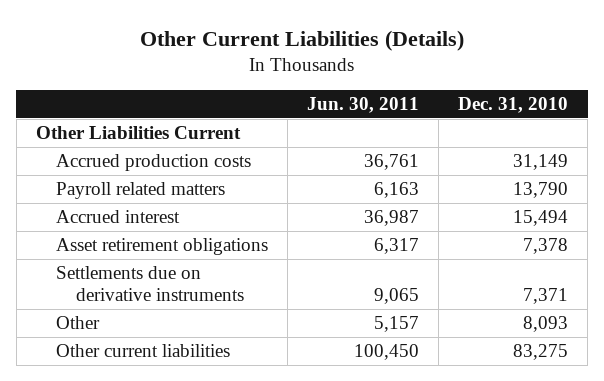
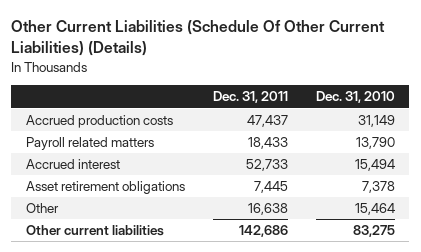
[139,29,464,51] Other Current Liabilities (Details) -> [11,20,386,57] Other Current Liabilities (Schedule Of Other Current Liabilities) (Details)
[307,97,420,114] Jun. 30, 2011 -> none
none -> [212,91,288,104] Dec. 31, 2011
[35,125,241,139] Other Liabilities Current -> none
[56,265,245,302] Settlements due on derivative instruments -> none
[523,315,569,332] 8,093 -> [355,203,396,216] 15,464

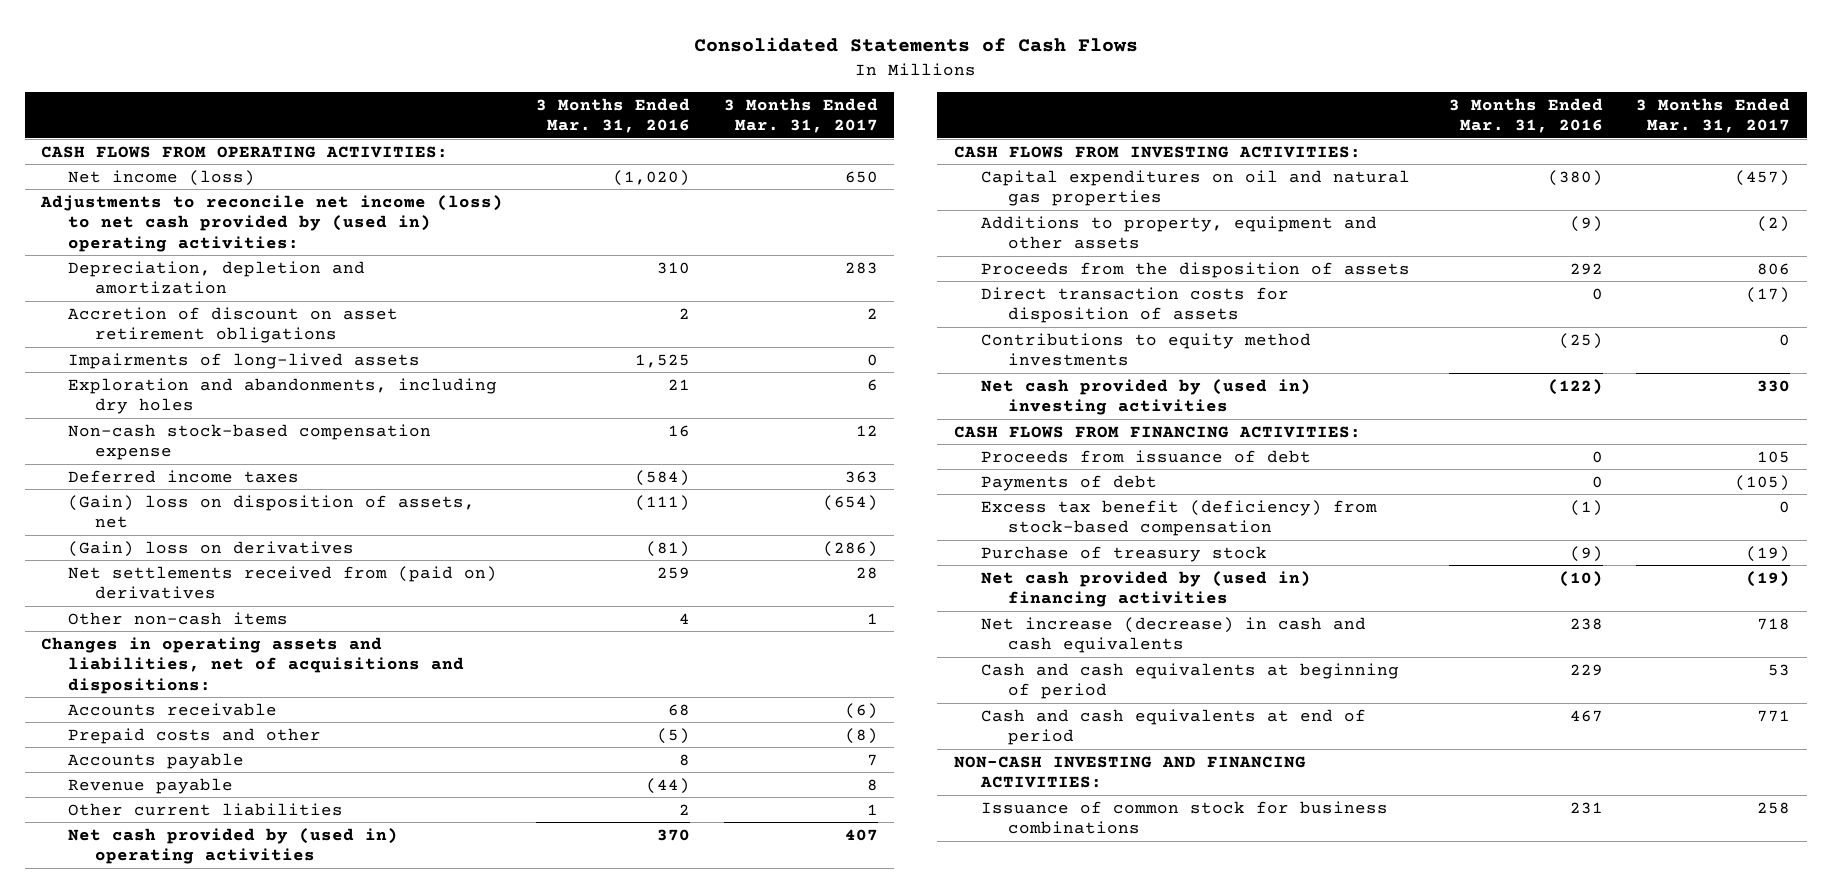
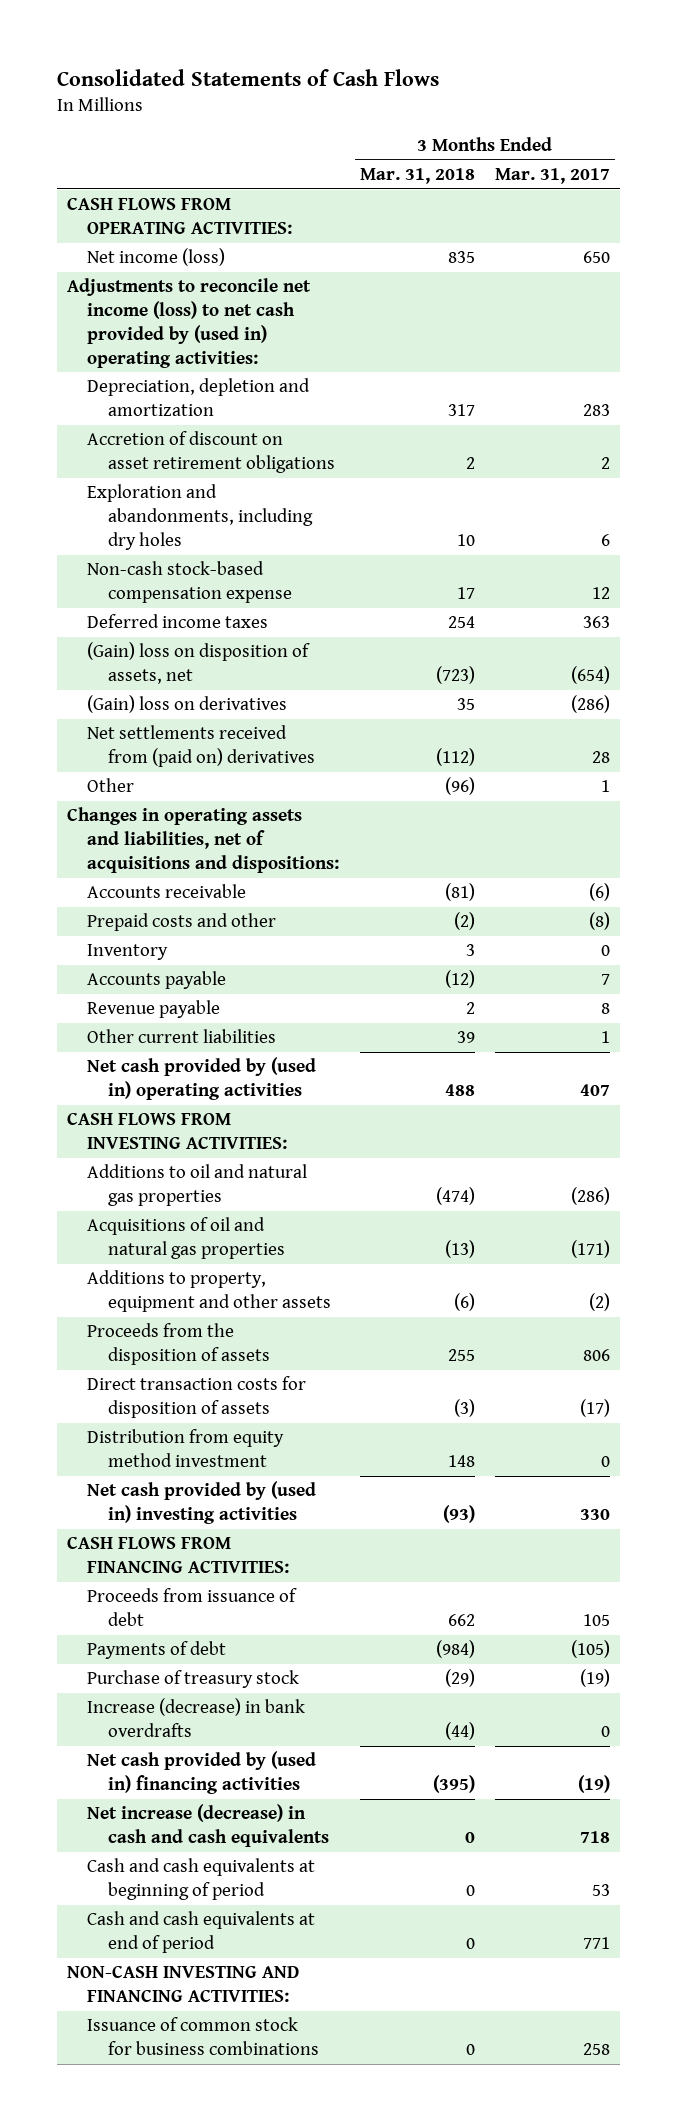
[536,97,691,134] 3 Months Ended Mar. 31, 2016 -> none
none -> [359,167,475,184] Mar. 31, 2018
[68,352,421,369] Impairments of long-lived assets -> none
[68,611,289,625] Other non-cash items -> [87,778,135,793] Other
none -> [87,944,169,961] Inventory
[981,169,1411,207] Capital expenditures on oil and natural gas properties -> [87,1164,308,1207] Additions to oil and natural gas properties
[1735,169,1791,186] (457) -> [570,1187,610,1206] (286)
none -> [87,1217,285,1260] Acquisitions of oil and natural gas properties
[981,332,1312,367] Contributions to equity method investments -> none
none -> [87,1429,285,1468] Distribution from equity method investment
[981,499,1378,537] Excess tax benefit (deficiency) from stock-based compensation -> none
none -> [87,1698,306,1738] Increase (decrease) in bank overdrafts

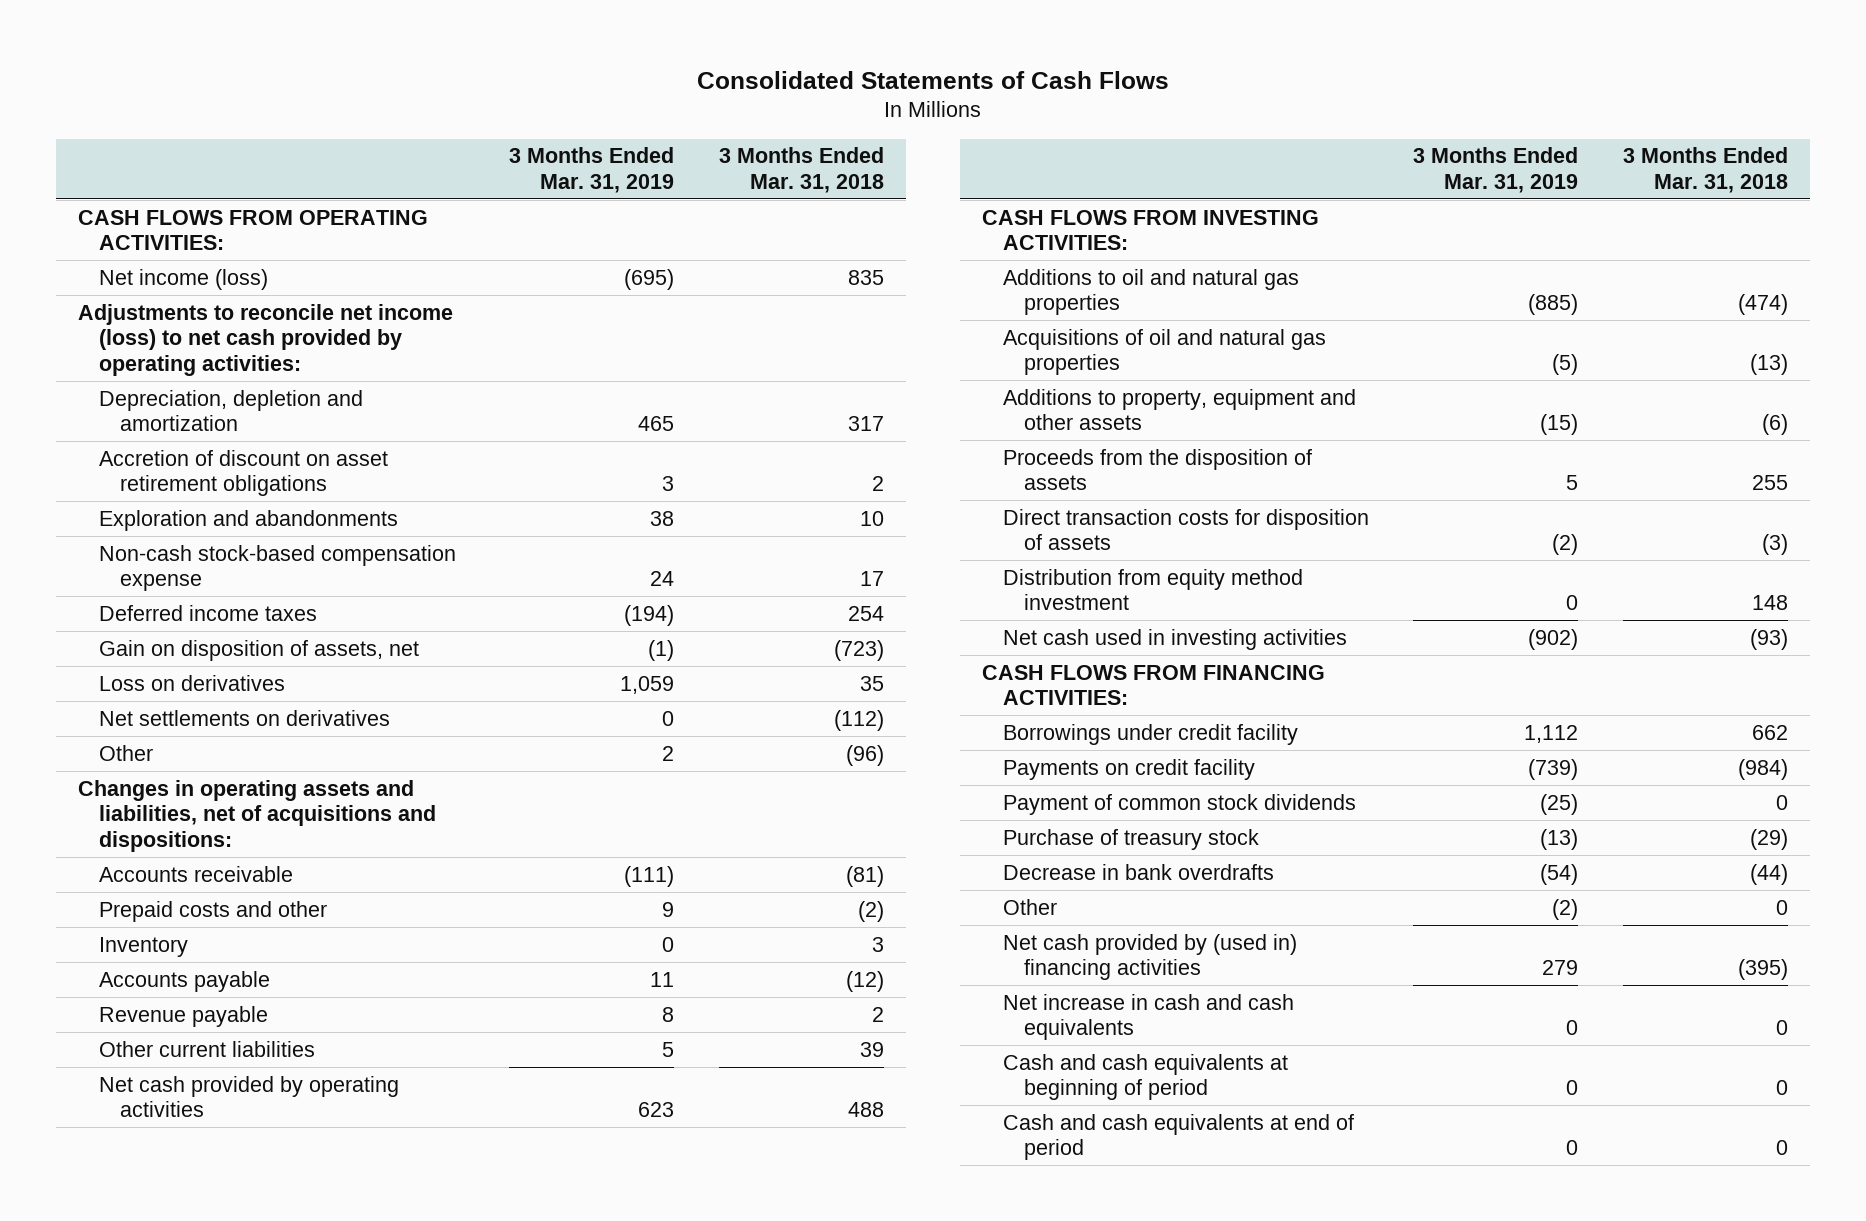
[494,167,610,184] Mar. 31, 2017 -> none
none -> [509,147,675,193] 3 Months Ended Mar. 31, 2019
[67,278,312,368] Adjustments to reconcile net income (loss) to net cash provided by (used in) operating activities: -> [77,303,453,376] Adjustments to reconcile net income (loss) to net cash provided by operating activities:
[87,484,313,550] Exploration and abandonments, including dry holes -> [98,509,398,531] Exploration and abandonments
[87,642,311,685] (Gain) loss on disposition of assets, net -> [98,639,419,661] Gain on disposition of assets, net
[87,695,288,714] (Gain) loss on derivatives -> [98,674,285,691] Loss on derivatives
[87,725,315,768] Net settlements received from (paid on) derivatives -> [98,709,390,726] Net settlements on derivatives
[87,1057,317,1101] Net cash provided by (used in) operating activities -> [98,1075,399,1118] Net cash provided by operating activities
[87,1481,317,1525] Net cash provided by (used in) investing activities -> [1002,628,1347,650] Net cash used in investing activities
[87,1588,298,1627] Proceeds from issuance of debt -> [1002,723,1298,745] Borrowings under credit facility
[87,1641,227,1660] Payments of debt -> [1002,758,1255,780] Payments on credit facility
none -> [1002,793,1356,815] Payment of common stock dividends
[87,1698,306,1738] Increase (decrease) in bank overdrafts -> [1002,863,1274,880] Decrease in bank overdrafts
none -> [1002,898,1057,915] Other
[87,1804,329,1848] Net increase (decrease) in cash and cash equivalents -> [1002,993,1294,1041] Net increase in cash and cash equivalents
[67,1965,300,2003] NON-CASH INVESTING AND FINANCING ACTIVITIES: -> none
[87,2017,319,2056] Issuance of common stock for business combinations -> none

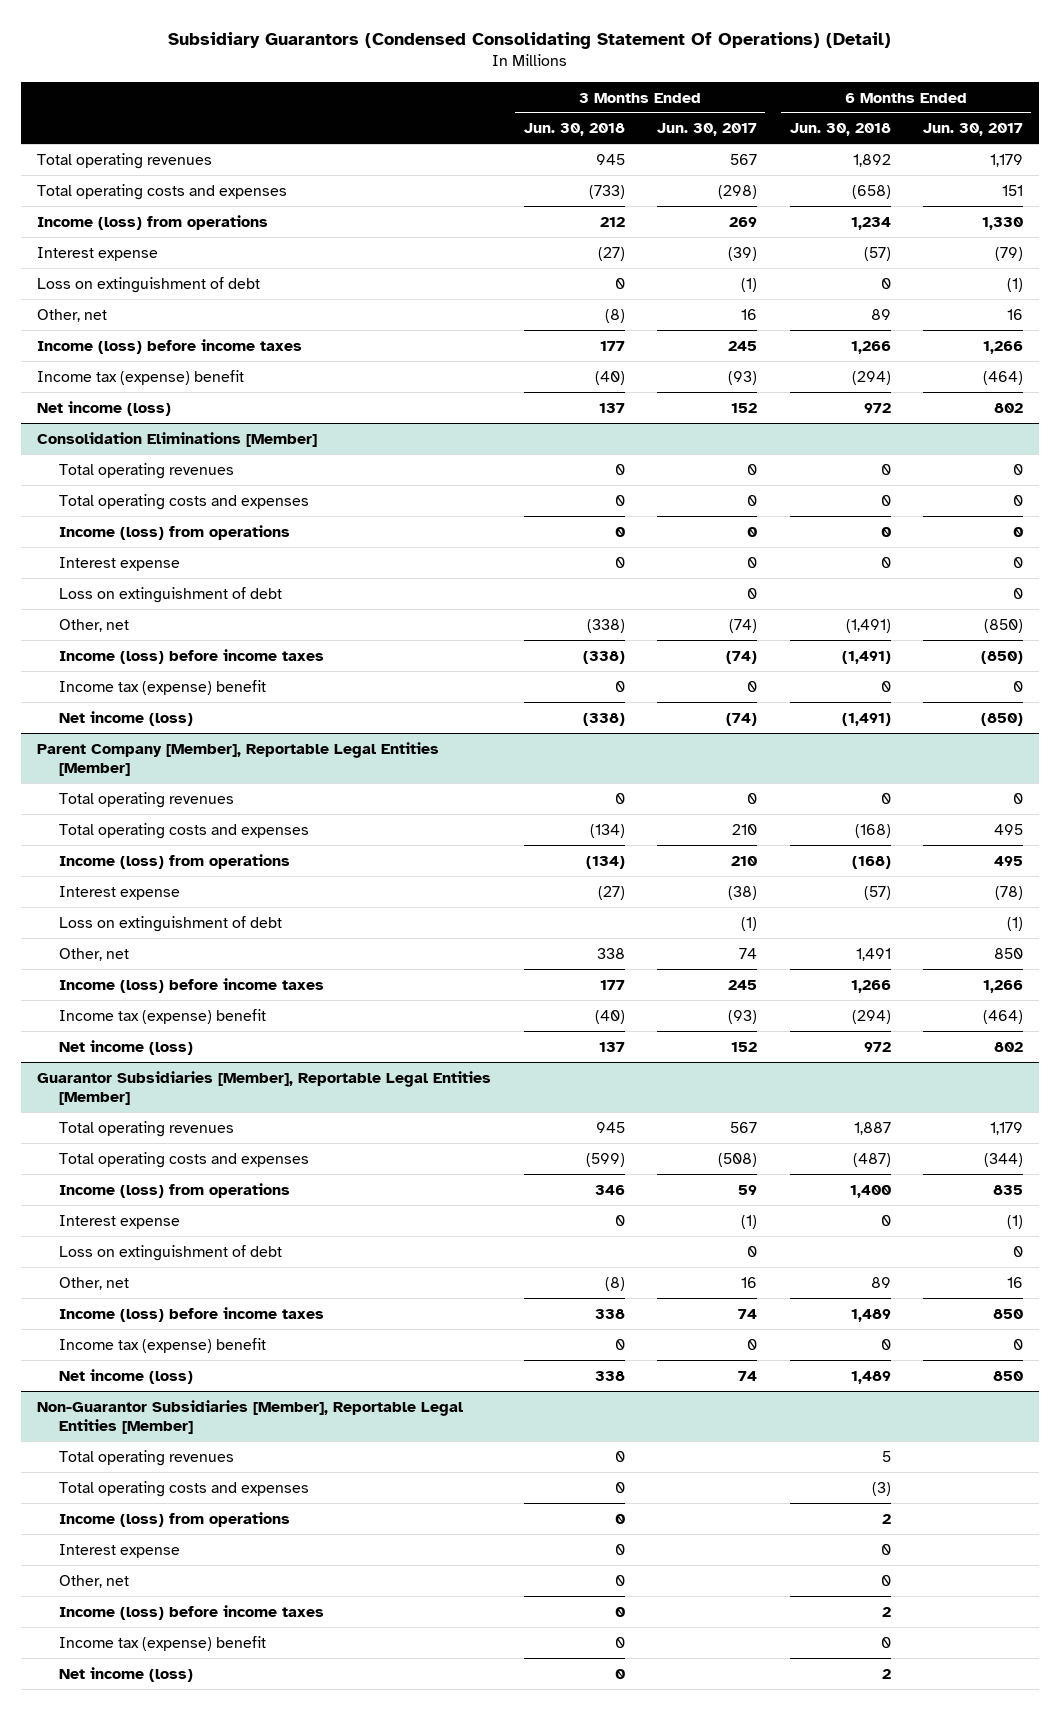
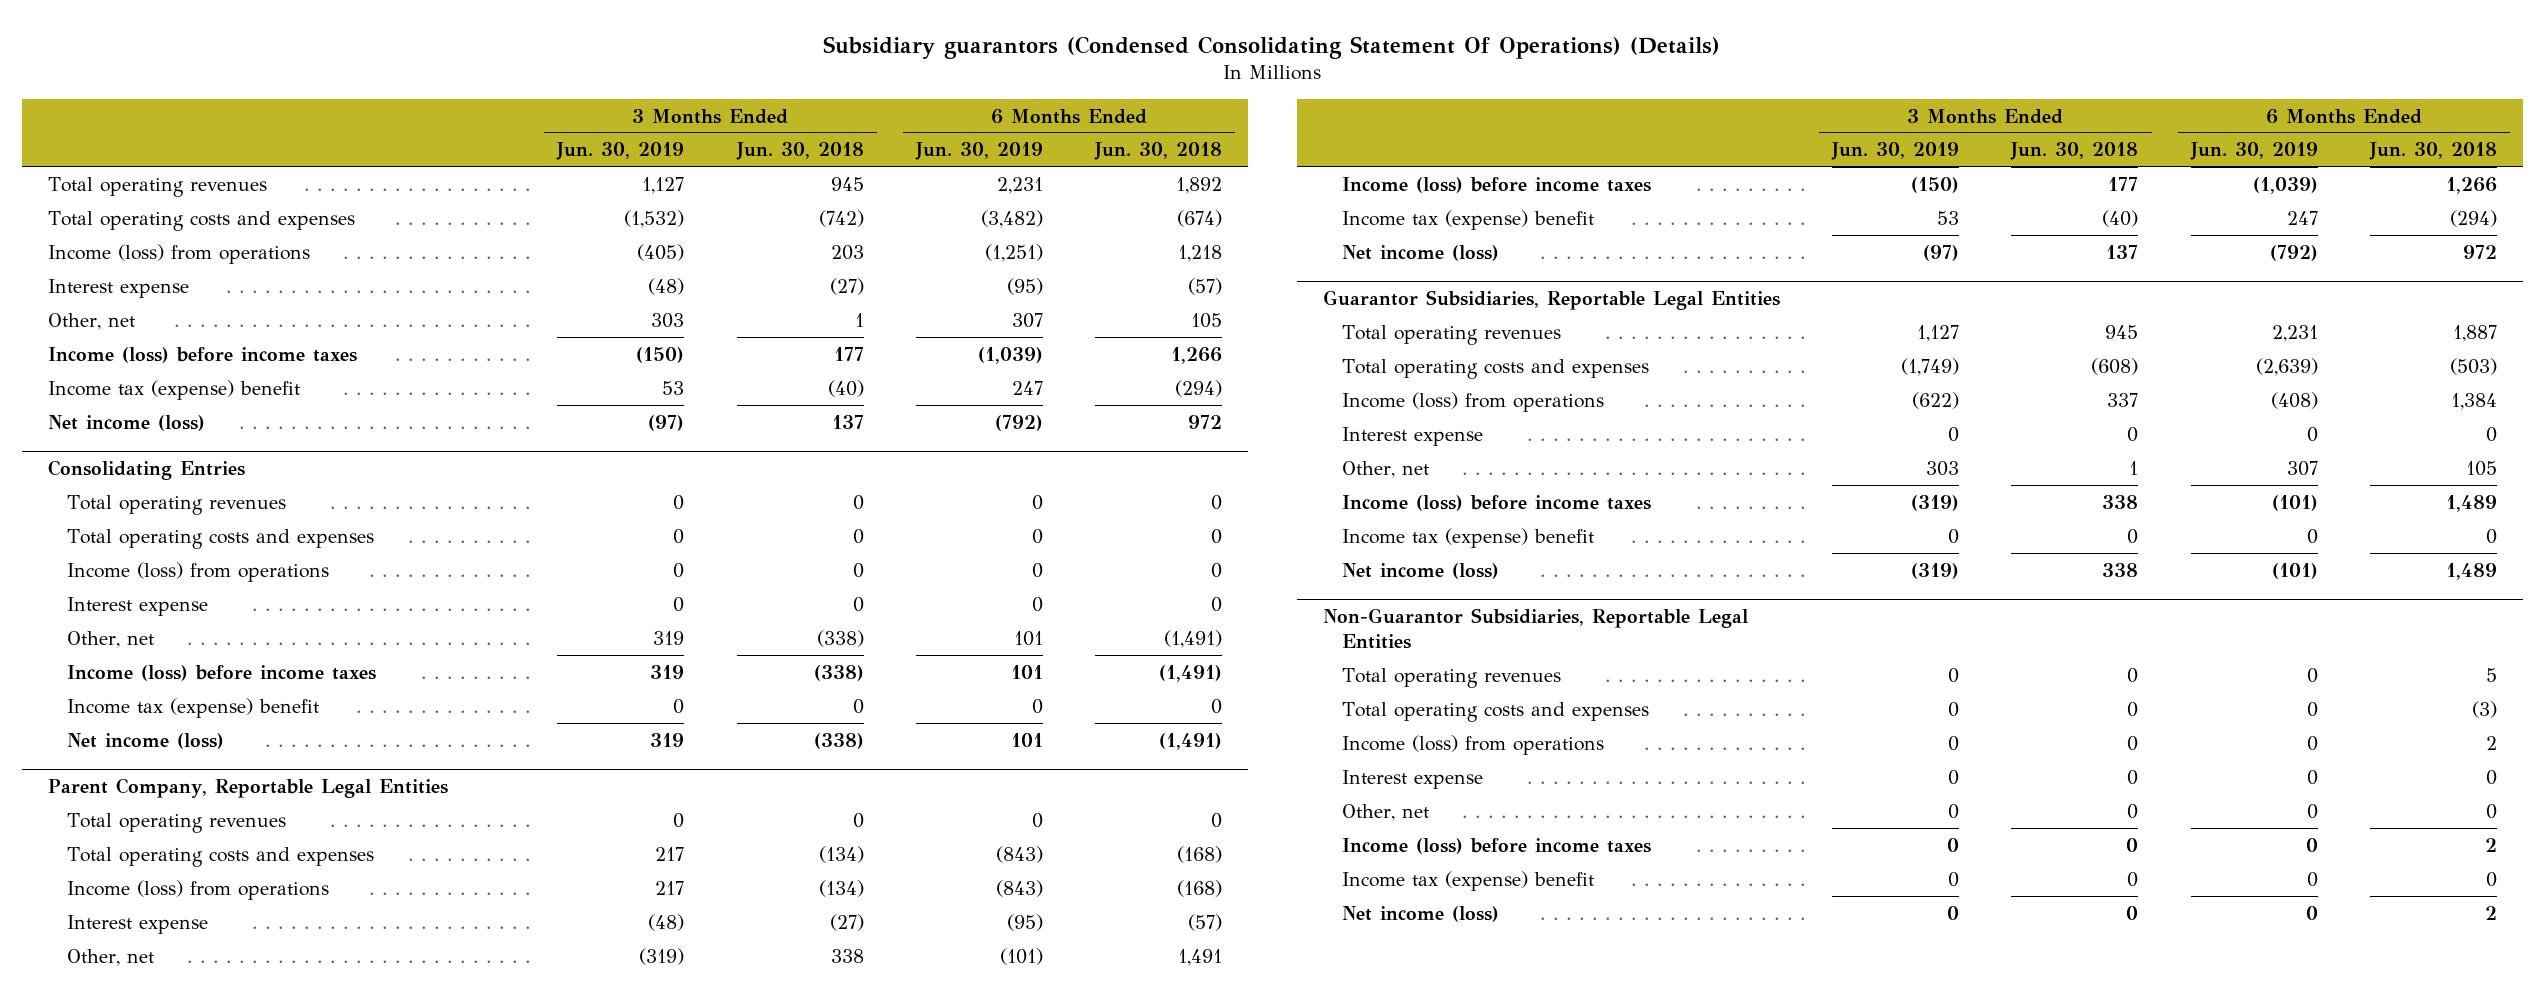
[168,32,892,50] Subsidiary Guarantors (Condensed Consolidating Statement Of Operations) (Detail) -> [823,35,1721,59] Subsidiary guarantors (Condensed Consolidating Statement Of Operations) (Details)
[657,123,758,137] Jun. 30, 2017 -> none
[923,123,1024,137] Jun. 30, 2017 -> none
none -> [556,142,685,161] Jun. 30, 2019
none -> [914,142,1043,161] Jun. 30, 2019
[588,184,625,199] (733) -> [818,209,864,227] (742)
[851,184,891,199] (658) -> [1176,209,1222,227] (674)
[599,216,625,227] 212 -> [830,244,864,260] 203
[850,216,891,230] 1,234 -> [1177,244,1222,262] 1,218
[36,276,260,293] Loss on extinguishment of debt -> none
[604,308,625,323] (8) -> [854,312,864,327] 1
[870,308,891,320] 89 -> [1190,312,1222,328] 105
[36,431,317,447] Consolidation Eliminations [Member] -> none
none -> [48,460,246,481] Consolidating Entries
[58,586,282,603] Loss on extinguishment of debt -> none
[36,741,439,776] Parent Company [Member], Reportable Legal Entities [Member] -> [48,778,449,799] Parent Company, Reportable Legal Entities
[58,915,282,932] Loss on extinguishment of debt -> none
[36,1070,491,1105] Guarantor Subsidiaries [Member], Reportable Legal Entities [Member] -> [1323,290,1781,311] Guarantor Subsidiaries, Reportable Legal Entities
[585,1152,625,1167] (599) -> [2091,357,2139,375] (608)
[852,1152,891,1167] (487) -> [2449,357,2497,375] (503)
[594,1184,625,1195] 346 -> [2107,392,2139,407] 337
[849,1184,891,1198] 1,400 -> [2450,392,2497,410] 1,384
[58,1244,282,1261] Loss on extinguishment of debt -> none
[604,1276,625,1291] (8) -> [2129,460,2139,475] 1
[870,1276,891,1288] 89 -> [2465,460,2497,476] 105
[36,1399,463,1434] Non-Guarantor Subsidiaries [Member], Reportable Legal Entities [Member] -> [1323,608,1749,649] Non-Guarantor Subsidiaries, Reportable Legal Entities

